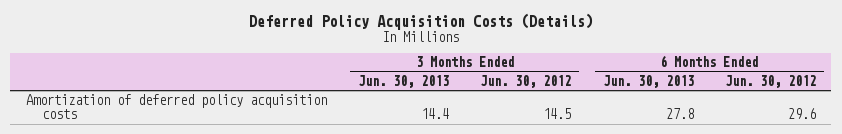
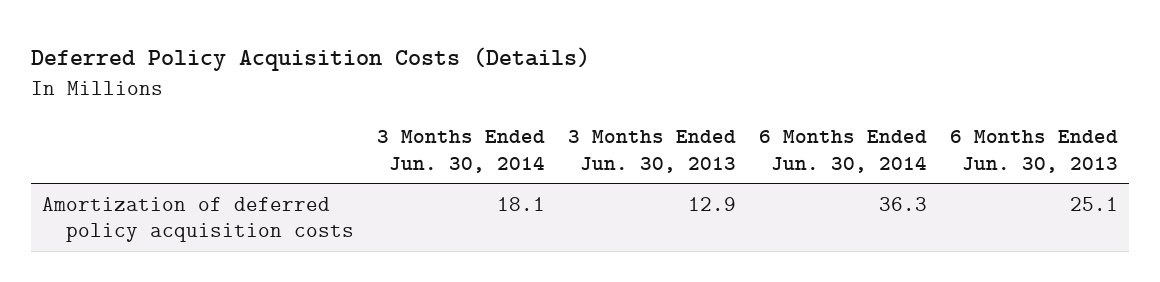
[480,75,572,89] Jun. 30, 2012 -> none
[724,75,816,89] Jun. 30, 2012 -> none
none -> [376,130,545,173] 3 Months Ended Jun. 30, 2014
none -> [758,130,927,173] 6 Months Ended Jun. 30, 2014
[421,108,450,120] 14.4 -> [687,196,736,211] 12.9
[665,108,694,120] 27.8 -> [1069,196,1118,211] 25.1

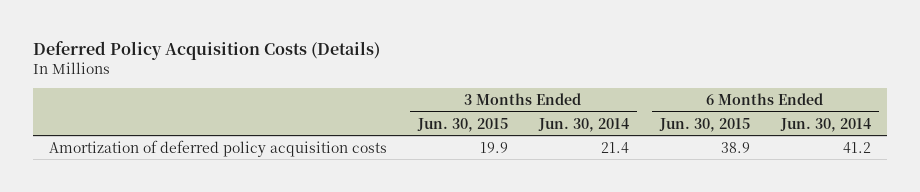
[567,130,736,173] 3 Months Ended Jun. 30, 2013 -> none
[949,130,1118,173] 6 Months Ended Jun. 30, 2013 -> none
none -> [416,117,508,132] Jun. 30, 2015
none -> [658,117,750,132] Jun. 30, 2015
[496,196,545,211] 18.1 -> [600,141,629,153] 21.4
[878,196,927,211] 36.3 -> [843,141,872,153] 41.2

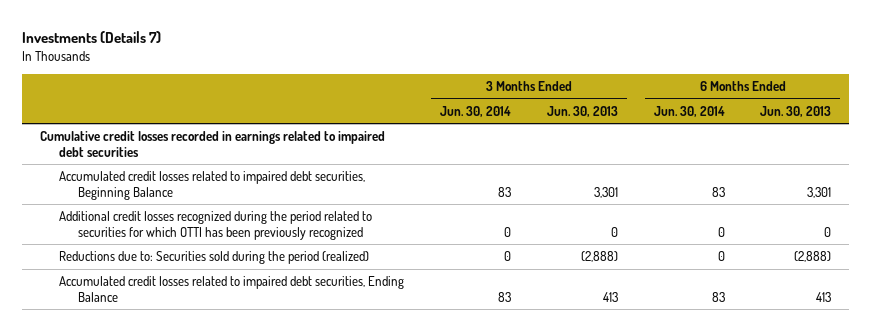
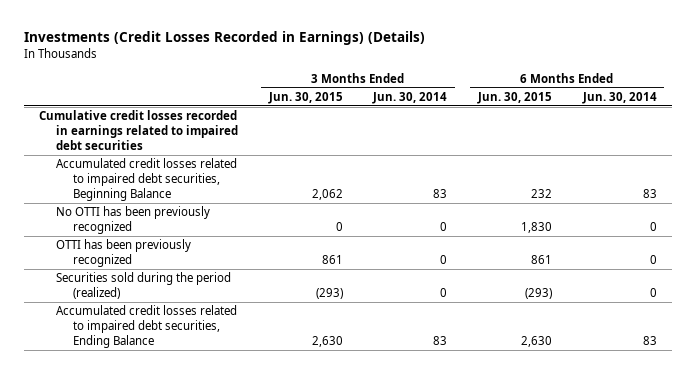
[22,30,162,43] Investments (Details 7) -> [23,31,425,46] Investments (Credit Losses Recorded in Earnings) (Details)
[546,105,618,117] Jun. 30, 2013 -> none
[760,105,832,117] Jun. 30, 2013 -> none
none -> [267,91,343,104] Jun. 30, 2015
none -> [477,91,553,104] Jun. 30, 2015
none -> [56,206,211,235] No OTTI has been previously recognized
[59,211,373,240] Additional credit losses recognized during the period related to securities for which OTTI has been previously recognized -> [56,239,192,268] OTTI has been previously recognized
[59,251,370,265] Reductions due to: Securities sold during the period (realized) -> [56,272,232,300] Securities sold during the period (realized)

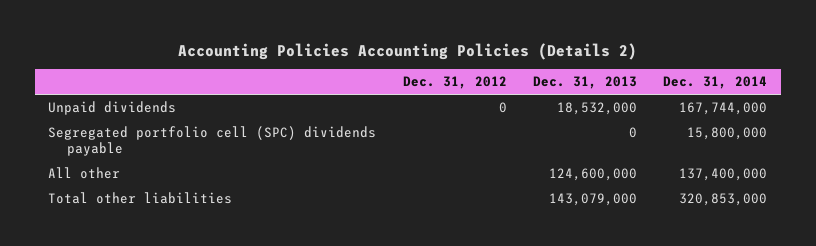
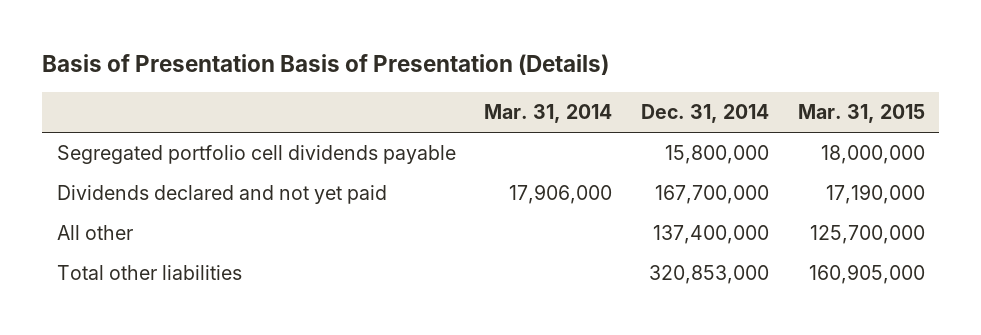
[177,42,637,60] Accounting Policies Accounting Policies (Details 2) -> [42,54,610,76] Basis of Presentation Basis of Presentation (Details)
[402,76,507,90] Dec. 31, 2012 -> none
[532,76,637,90] Dec. 31, 2013 -> none
none -> [484,104,613,124] Mar. 31, 2014
none -> [797,104,925,124] Mar. 31, 2015
[48,101,177,116] Unpaid dividends -> none
[48,126,377,156] Segregated portfolio cell (SPC) dividends payable -> [56,145,456,165] Segregated portfolio cell dividends payable
none -> [56,185,387,205] Dividends declared and not yet paid

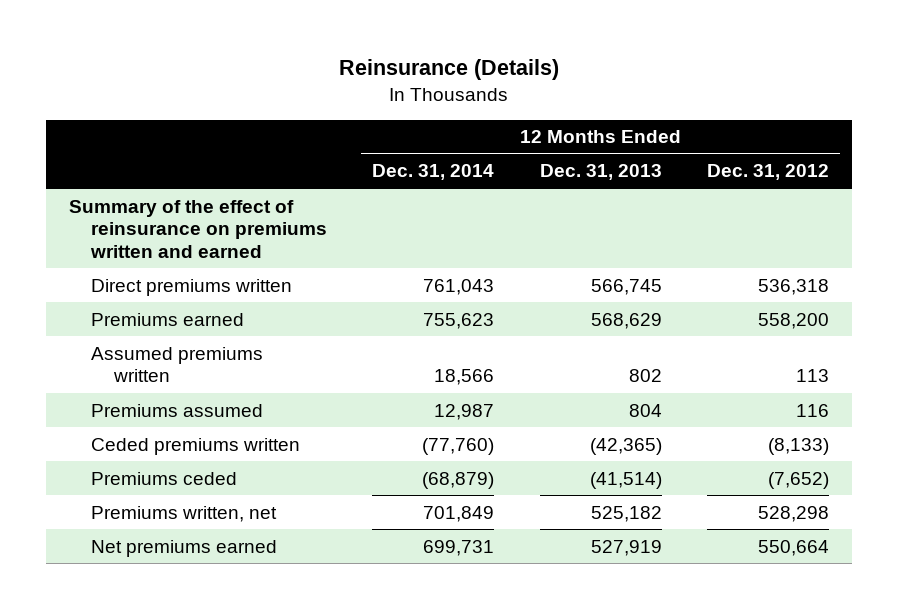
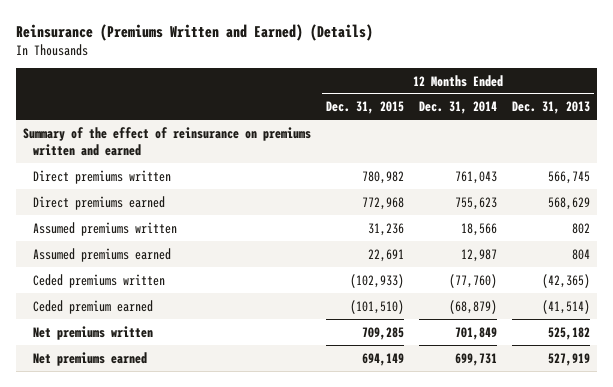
[338,59,559,81] Reinsurance (Details) -> [15,23,373,41] Reinsurance (Premiums Written and Earned) (Details)
[707,164,830,181] Dec. 31, 2012 -> none
none -> [326,101,405,115] Dec. 31, 2015
[91,312,245,326] Premiums earned -> [32,195,165,210] Direct premiums earned
[91,403,264,417] Premiums assumed -> [32,247,171,262] Assumed premiums earned
[91,471,238,485] Premiums ceded -> [32,299,153,314] Ceded premium earned
[91,505,278,522] Premiums written, net -> [32,325,153,340] Net premiums written

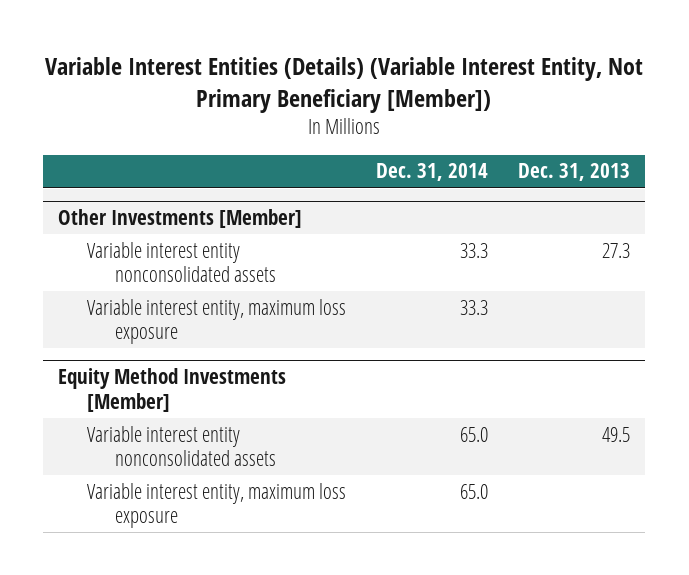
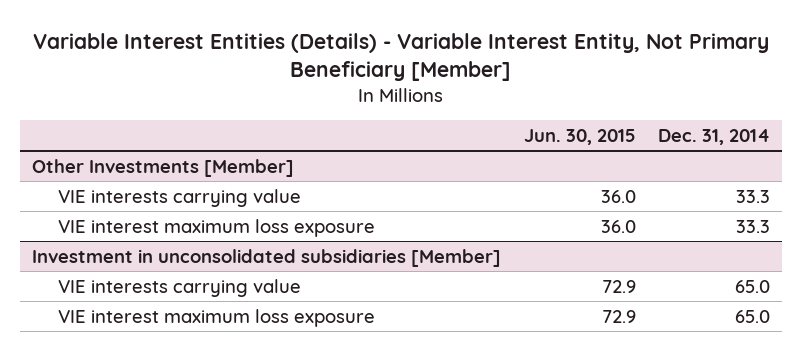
[45,57,644,113] Variable Interest Entities (Details) (Variable Interest Entity, Not Primary Beneficiary [Member]) -> [33,32,770,82] Variable Interest Entities (Details) - Variable Interest Entity, Not Primary Beneficiary [Member]
[518,163,631,182] Dec. 31, 2013 -> none
none -> [523,128,636,145] Jun. 30, 2015
[86,241,277,283] Variable interest entity nonconsolidated assets -> [57,188,301,207] VIE interests carrying value
[86,298,346,345] Variable interest entity, maximum loss exposure -> [57,218,375,237] VIE interest maximum loss exposure
[58,367,287,412] Equity Method Investments [Member] -> [31,248,501,267] Investment in unconsolidated subsidiaries [Member]
[86,425,277,467] Variable interest entity nonconsolidated assets -> [57,278,301,297] VIE interests carrying value
[86,482,346,529] Variable interest entity, maximum loss exposure -> [57,308,375,327] VIE interest maximum loss exposure

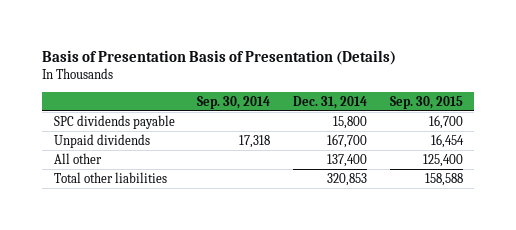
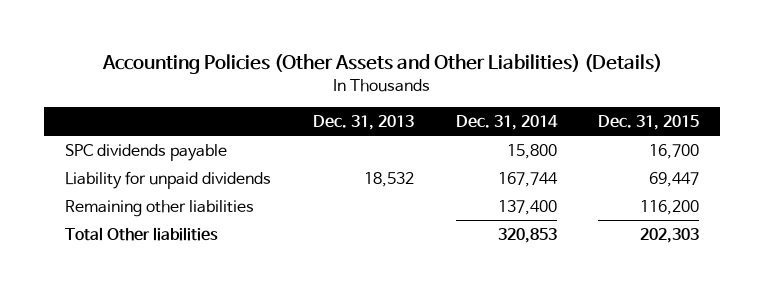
[42,49,397,65] Basis of Presentation Basis of Presentation (Details) -> [102,54,663,75] Accounting Policies (Other Assets and Other Liabilities) (Details)
[197,95,271,109] Sep. 30, 2014 -> none
[389,95,463,109] Sep. 30, 2015 -> none
none -> [312,115,414,131] Dec. 31, 2013
none -> [598,115,700,131] Dec. 31, 2015
[53,133,150,148] Unpaid dividends -> [64,170,271,189] Liability for unpaid dividends
[326,133,367,148] 167,700 -> [497,171,558,187] 167,744
[53,152,102,164] All other -> [64,199,254,217] Remaining other liabilities
[53,171,167,183] Total other liabilities -> [64,226,218,241] Total Other liabilities

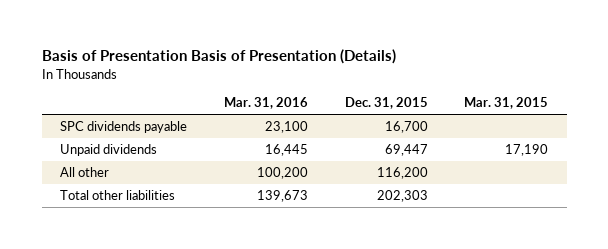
[102,54,663,75] Accounting Policies (Other Assets and Other Liabilities) (Details) -> [41,49,396,65] Basis of Presentation Basis of Presentation (Details)
[312,115,414,131] Dec. 31, 2013 -> none
[455,115,558,131] Dec. 31, 2014 -> none
none -> [223,97,308,110] Mar. 31, 2016
none -> [464,97,549,110] Mar. 31, 2015
[64,170,271,189] Liability for unpaid dividends -> [59,144,157,157] Unpaid dividends
[64,199,254,217] Remaining other liabilities -> [59,167,109,178] All other
[64,226,218,241] Total Other liabilities -> [59,190,175,201] Total other liabilities

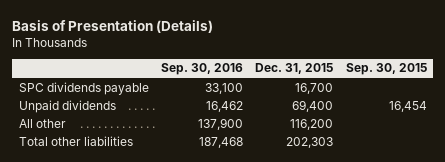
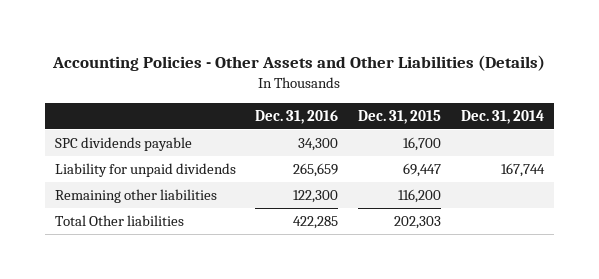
[12,19,214,33] Basis of Presentation (Details) -> [52,54,546,71] Accounting Policies - Other Assets and Other Liabilities (Details)
[160,63,243,76] Sep. 30, 2016 -> none
[345,63,427,76] Sep. 30, 2015 -> none
none -> [255,109,339,124] Dec. 31, 2016
none -> [461,109,545,124] Dec. 31, 2014
[18,99,116,113] Unpaid dividends -> [54,163,236,178] Liability for unpaid dividends
[292,99,334,112] 69,400 -> [403,163,442,178] 69,447
[18,118,66,128] All other -> [54,189,217,204] Remaining other liabilities
[18,135,133,146] Total other liabilities -> [54,215,184,227] Total Other liabilities

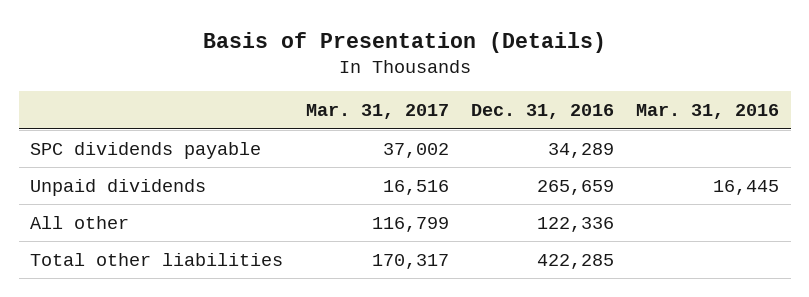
[52,54,546,71] Accounting Policies - Other Assets and Other Liabilities (Details) -> [202,31,606,53] Basis of Presentation (Details)
[358,109,442,124] Dec. 31, 2015 -> none
[461,109,545,124] Dec. 31, 2014 -> none
none -> [305,104,449,120] Mar. 31, 2017
none -> [636,104,780,120] Mar. 31, 2016
[298,138,339,152] 34,300 -> [547,142,614,158] 34,289
[54,163,236,178] Liability for unpaid dividends -> [30,178,207,196] Unpaid dividends
[54,189,217,204] Remaining other liabilities -> [30,215,130,229] All other
[293,190,339,204] 122,300 -> [536,216,614,232] 122,336
[54,215,184,227] Total Other liabilities -> [30,252,284,266] Total other liabilities

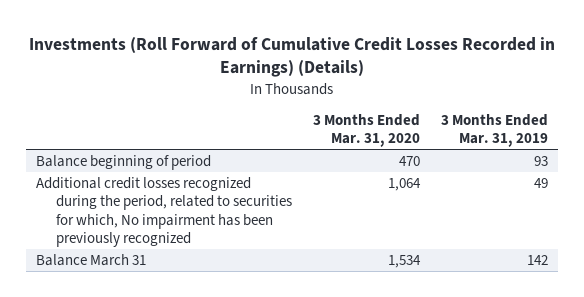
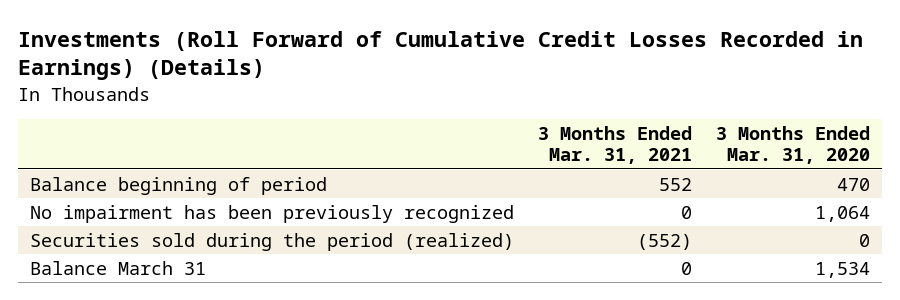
[440,113,548,148] 3 Months Ended Mar. 31, 2019 -> none
none -> [537,125,692,165] 3 Months Ended Mar. 31, 2021
[36,177,293,247] Additional credit losses recognized during the period, related to securities for which, No impairment has been previously recognized -> [29,204,514,223] No impairment has been previously recognized
none -> [29,232,514,251] Securities sold during the period (realized)

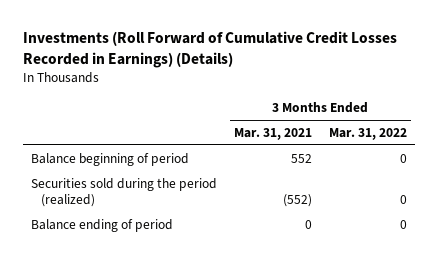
[716,125,871,165] 3 Months Ended Mar. 31, 2020 -> none
none -> [328,127,407,140] Mar. 31, 2022
[29,204,514,223] No impairment has been previously recognized -> none
[29,260,206,275] Balance March 31 -> [31,218,174,232] Balance ending of period

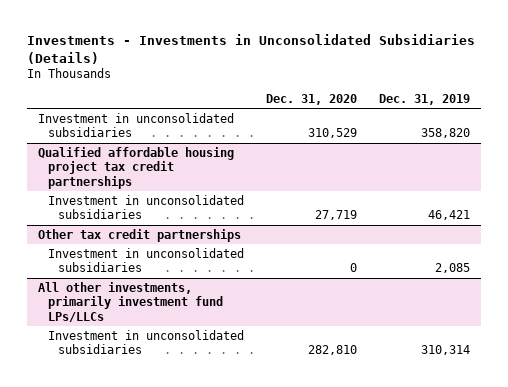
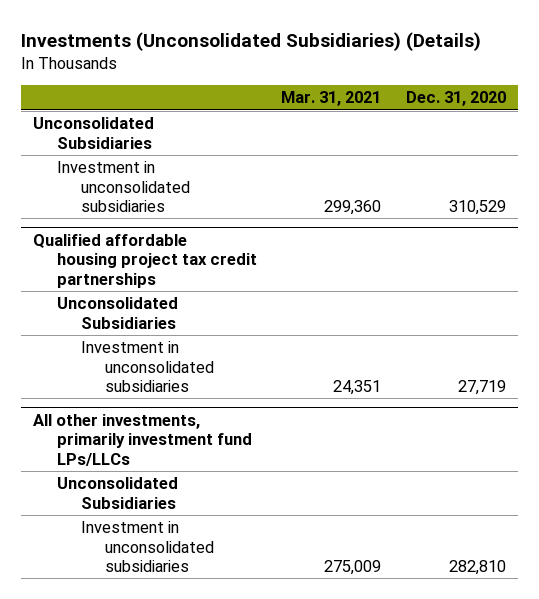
[27,34,476,64] Investments - Investments in Unconsolidated Subsidiaries (Details) -> [20,31,481,51] Investments (Unconsolidated Subsidiaries) (Details)
[378,93,470,105] Dec. 31, 2019 -> none
none -> [281,91,382,107] Mar. 31, 2021
none -> [33,117,155,149] Unconsolidated Subsidiaries
none -> [56,297,178,329] Unconsolidated Subsidiaries
[38,228,242,242] Other tax credit partnerships -> none
[48,247,245,273] Investment in unconsolidated subsidiaries -> none
none -> [56,477,178,509] Unconsolidated Subsidiaries

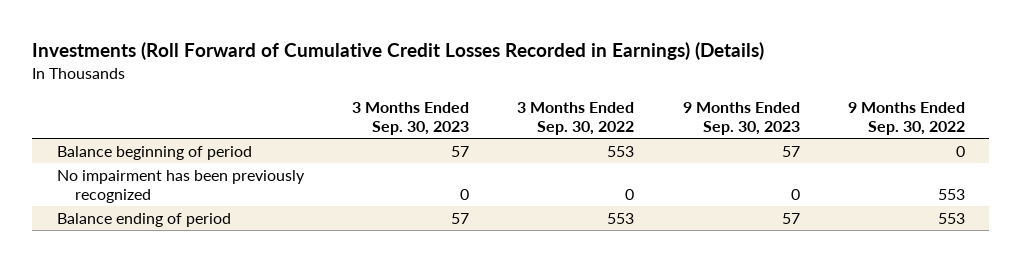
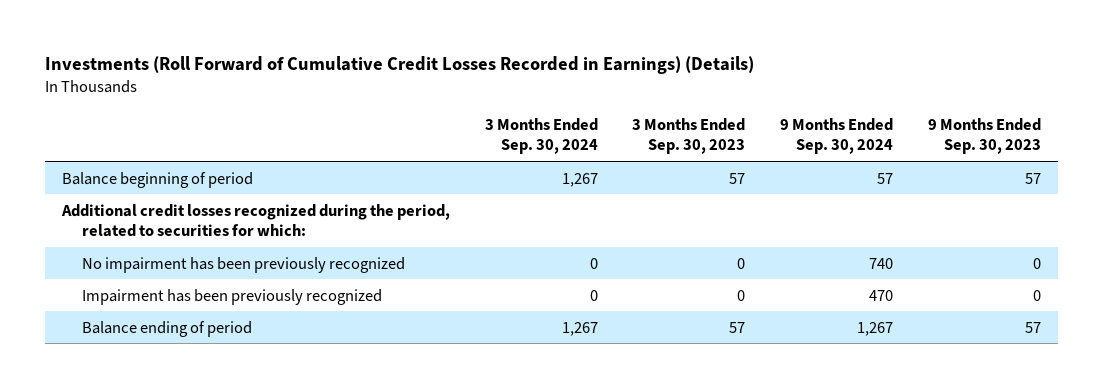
[517,102,635,136] 3 Months Ended Sep. 30, 2022 -> none
[848,102,966,136] 9 Months Ended Sep. 30, 2022 -> none
none -> [484,117,598,155] 3 Months Ended Sep. 30, 2024
none -> [779,117,893,155] 9 Months Ended Sep. 30, 2024
none -> [60,203,450,238] Additional credit losses recognized during the period, related to securities for which:
none -> [81,288,382,305] Impairment has been previously recognized

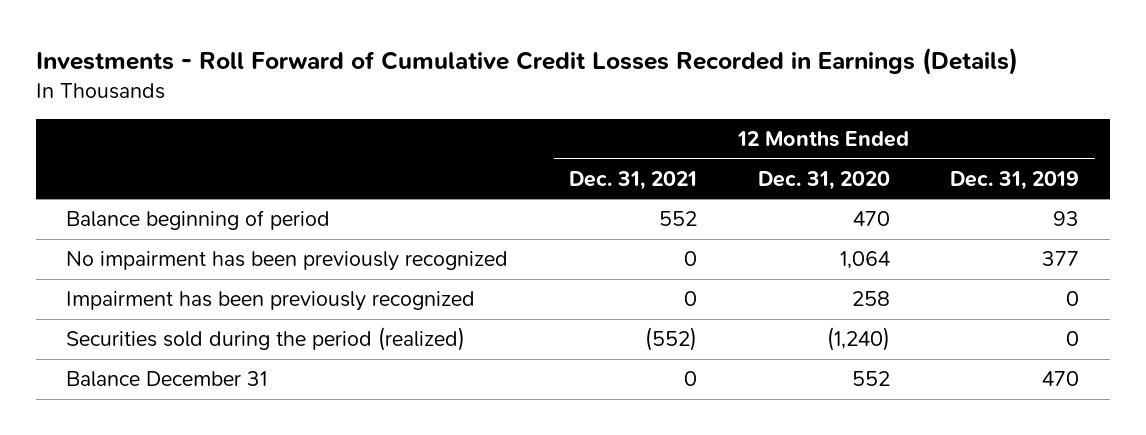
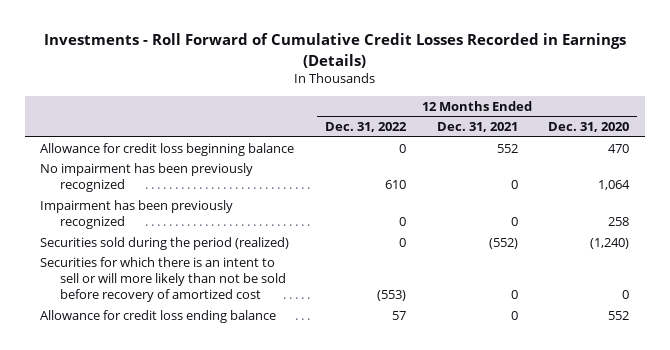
[950,170,1080,190] Dec. 31, 2019 -> none
none -> [325,122,408,133] Dec. 31, 2022
[66,210,331,231] Balance beginning of period -> [40,142,295,156] Allowance for credit loss beginning balance
none -> [40,256,287,303] Securities for which there is an intent to sell or will more likely than not be sold before recovery of amortized cost
[66,371,268,388] Balance December 31 -> [40,309,277,323] Allowance for credit loss ending balance

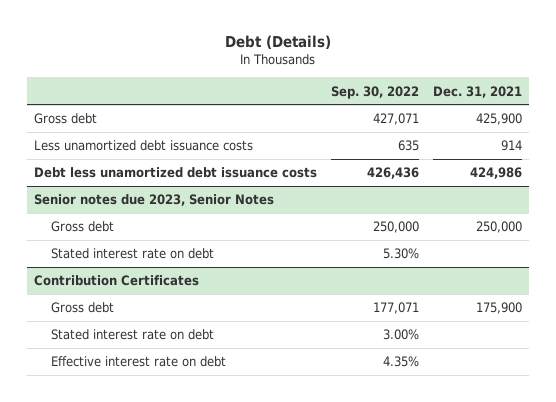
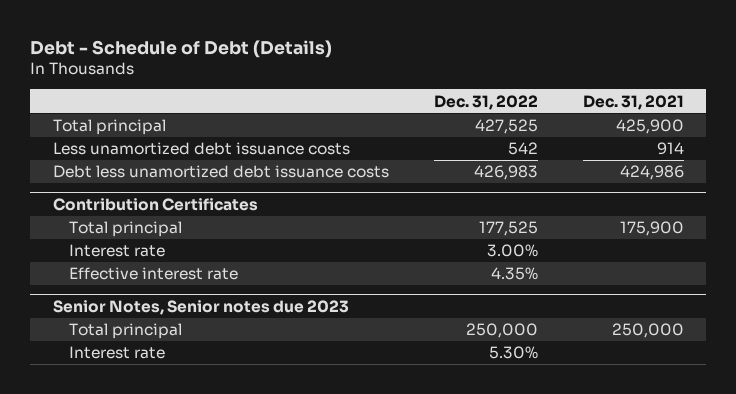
[224,34,331,49] Debt (Details) -> [29,39,332,58] Debt - Schedule of Debt (Details)
[330,85,419,99] Sep. 30, 2022 -> none
none -> [433,94,538,110] Dec. 31, 2022
[33,113,97,125] Gross debt -> [52,119,166,136] Total principal
[33,194,274,207] Senior notes due 2023, Senior Notes -> none
[51,221,115,233] Gross debt -> none
[51,248,215,260] Stated interest rate on debt -> none
[51,302,115,314] Gross debt -> [69,221,183,238] Total principal
[51,329,215,341] Stated interest rate on debt -> [69,244,166,258] Interest rate
[51,356,227,368] Effective interest rate on debt -> [69,267,239,281] Effective interest rate
none -> [52,299,349,315] Senior Notes, Senior notes due 2023
none -> [69,323,183,340] Total principal
none -> [69,346,166,360] Interest rate

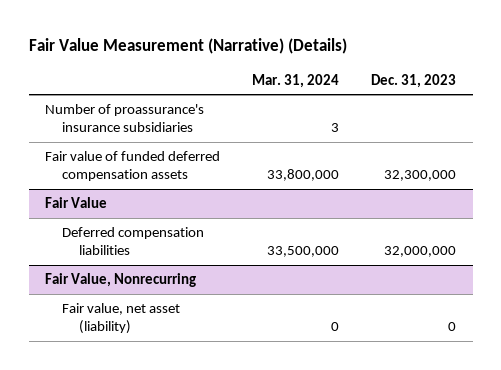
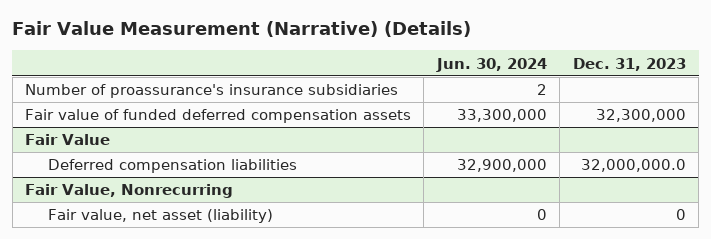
[252,73,340,88] Mar. 31, 2024 -> none
none -> [435,57,547,72] Jun. 30, 2024
[384,246,457,258] 32,000,000 -> [580,159,686,173] 32,000,000.0

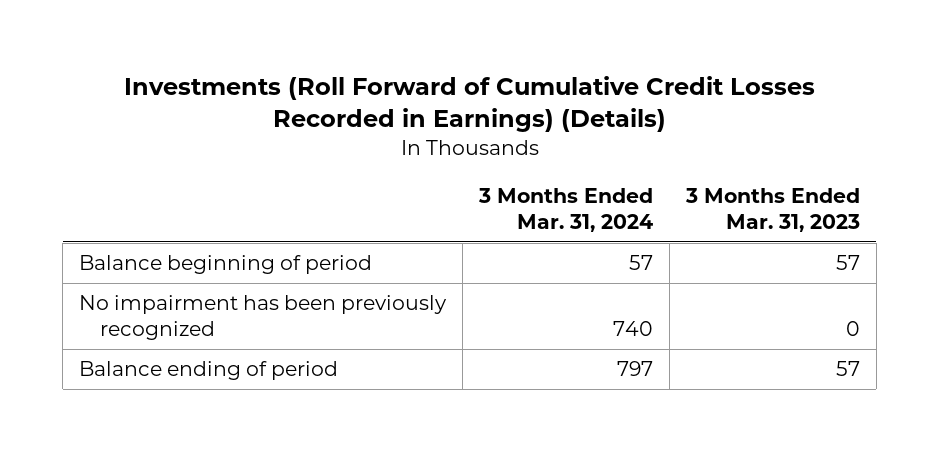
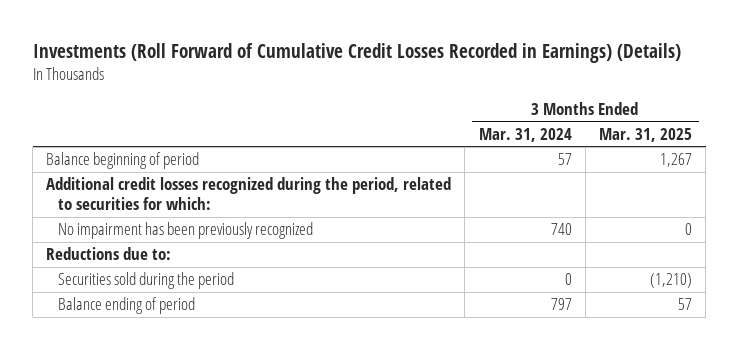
[684,188,860,232] 3 Months Ended Mar. 31, 2023 -> none
none -> [599,127,693,142] Mar. 31, 2025
none -> [46,177,452,211] Additional credit losses recognized during the period, related to securities for which:
none -> [46,247,172,261] Reductions due to:
none -> [58,272,235,290] Securities sold during the period

